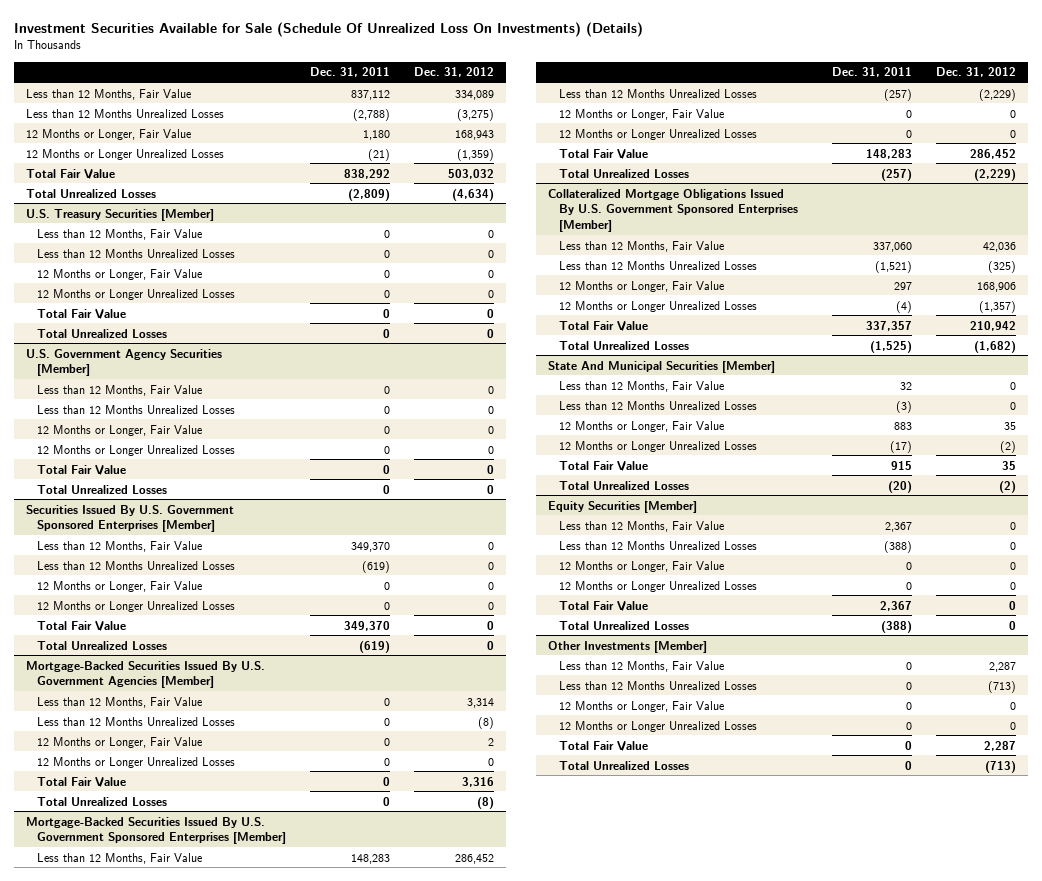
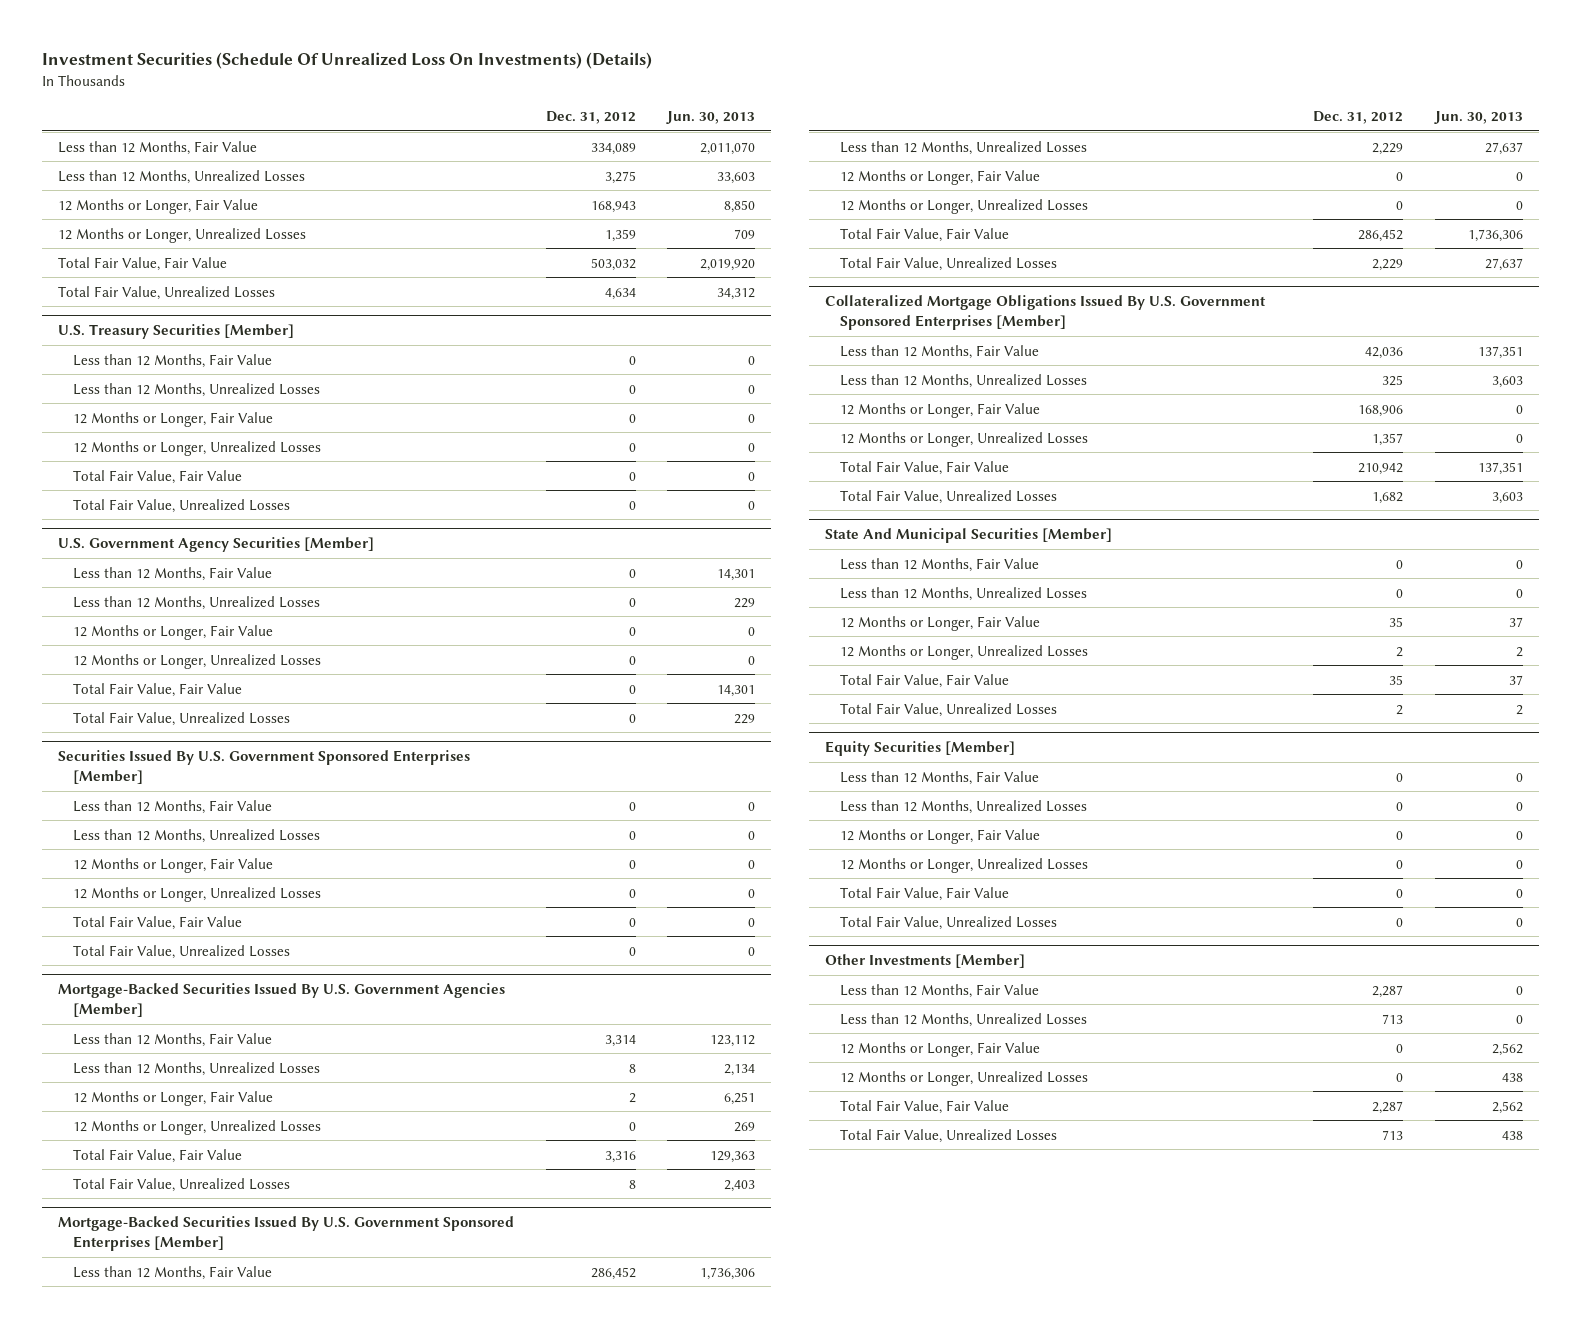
[13,21,643,37] Investment Securities Available for Sale (Schedule Of Unrealized Loss On Investments) (Details) -> [41,52,652,70] Investment Securities (Schedule Of Unrealized Loss On Investments) (Details)
[309,67,390,78] Dec. 31, 2011 -> none
none -> [666,110,756,124] Jun. 30, 2013
[25,108,224,119] Less than 12 Months Unrealized Losses -> [57,169,305,184] Less than 12 Months, Unrealized Losses
[456,108,494,121] (3,275) -> [604,170,636,184] 3,275
[25,148,224,160] 12 Months or Longer Unrealized Losses -> [57,227,306,243] 12 Months or Longer, Unrealized Losses
[456,148,494,161] (1,359) -> [604,228,636,242] 1,359
[25,168,115,180] Total Fair Value -> [57,256,227,271] Total Fair Value, Fair Value
[25,188,156,198] Total Unrealized Losses -> [57,285,275,300] Total Fair Value, Unrealized Losses
[451,188,494,201] (4,634) -> [604,287,636,300] 4,634
[36,248,235,259] Less than 12 Months Unrealized Losses -> [72,382,320,397] Less than 12 Months, Unrealized Losses
[36,288,235,300] 12 Months or Longer Unrealized Losses -> [72,440,321,456] 12 Months or Longer, Unrealized Losses
[36,308,126,320] Total Fair Value -> [72,469,242,484] Total Fair Value, Fair Value
[36,328,167,338] Total Unrealized Losses -> [72,498,290,513] Total Fair Value, Unrealized Losses
[36,404,235,415] Less than 12 Months Unrealized Losses -> [72,595,320,610] Less than 12 Months, Unrealized Losses
[36,444,235,456] 12 Months or Longer Unrealized Losses -> [72,653,321,669] 12 Months or Longer, Unrealized Losses
[36,464,126,476] Total Fair Value -> [72,682,242,697] Total Fair Value, Fair Value
[36,484,167,494] Total Unrealized Losses -> [72,711,290,726] Total Fair Value, Unrealized Losses
[36,560,235,571] Less than 12 Months Unrealized Losses -> [72,828,320,843] Less than 12 Months, Unrealized Losses
[36,600,235,612] 12 Months or Longer Unrealized Losses -> [72,886,321,902] 12 Months or Longer, Unrealized Losses
[36,620,126,632] Total Fair Value -> [72,915,242,930] Total Fair Value, Fair Value
[36,640,167,650] Total Unrealized Losses -> [72,944,290,959] Total Fair Value, Unrealized Losses
[36,716,235,727] Less than 12 Months Unrealized Losses -> [72,1061,320,1076] Less than 12 Months, Unrealized Losses
[477,716,494,729] (8) -> [628,1063,636,1073] 8
[36,756,235,768] 12 Months or Longer Unrealized Losses -> [72,1119,321,1135] 12 Months or Longer, Unrealized Losses
[36,776,126,788] Total Fair Value -> [72,1148,242,1163] Total Fair Value, Fair Value
[36,796,167,806] Total Unrealized Losses -> [72,1177,290,1192] Total Fair Value, Unrealized Losses
[476,796,494,809] (8) -> [628,1179,636,1189] 8
[558,88,757,99] Less than 12 Months Unrealized Losses -> [840,140,1088,155] Less than 12 Months, Unrealized Losses
[978,88,1016,101] (2,229) -> [1371,142,1403,155] 2,229
[558,128,757,140] 12 Months or Longer Unrealized Losses -> [840,198,1089,214] 12 Months or Longer, Unrealized Losses
[558,148,648,160] Total Fair Value -> [840,227,1010,242] Total Fair Value, Fair Value
[558,168,689,178] Total Unrealized Losses -> [840,256,1058,271] Total Fair Value, Unrealized Losses
[973,168,1016,181] (2,229) -> [1371,258,1403,271] 2,229
[558,260,757,271] Less than 12 Months Unrealized Losses -> [840,373,1088,388] Less than 12 Months, Unrealized Losses
[987,260,1016,273] (325) -> [1381,374,1403,386] 325
[558,300,757,312] 12 Months or Longer Unrealized Losses -> [840,431,1089,447] 12 Months or Longer, Unrealized Losses
[978,300,1016,313] (1,357) -> [1371,432,1403,446] 1,357
[558,320,648,332] Total Fair Value -> [840,460,1010,475] Total Fair Value, Fair Value
[558,340,689,350] Total Unrealized Losses -> [840,489,1058,504] Total Fair Value, Unrealized Losses
[973,340,1016,353] (1,682) -> [1371,491,1403,504] 1,682
[558,400,757,411] Less than 12 Months Unrealized Losses -> [840,586,1088,601] Less than 12 Months, Unrealized Losses
[558,440,757,452] 12 Months or Longer Unrealized Losses -> [840,644,1089,660] 12 Months or Longer, Unrealized Losses
[999,440,1016,453] (2) -> [1395,646,1403,657] 2
[558,460,648,472] Total Fair Value -> [840,673,1010,688] Total Fair Value, Fair Value
[558,480,689,490] Total Unrealized Losses -> [840,702,1058,717] Total Fair Value, Unrealized Losses
[998,480,1016,493] (2) -> [1395,704,1403,715] 2
[558,540,757,551] Less than 12 Months Unrealized Losses -> [840,799,1088,814] Less than 12 Months, Unrealized Losses
[558,580,757,592] 12 Months or Longer Unrealized Losses -> [840,857,1089,873] 12 Months or Longer, Unrealized Losses
[558,600,648,612] Total Fair Value -> [840,886,1010,901] Total Fair Value, Fair Value
[558,620,689,630] Total Unrealized Losses -> [840,915,1058,930] Total Fair Value, Unrealized Losses
[558,680,757,691] Less than 12 Months Unrealized Losses -> [840,1012,1088,1027] Less than 12 Months, Unrealized Losses
[987,680,1016,693] (713) -> [1381,1013,1403,1024] 713
[558,720,757,732] 12 Months or Longer Unrealized Losses -> [840,1070,1089,1086] 12 Months or Longer, Unrealized Losses
[558,740,648,752] Total Fair Value -> [840,1099,1010,1114] Total Fair Value, Fair Value
[558,760,689,770] Total Unrealized Losses -> [840,1128,1058,1143] Total Fair Value, Unrealized Losses
[984,760,1016,773] (713) -> [1381,1129,1403,1140] 713

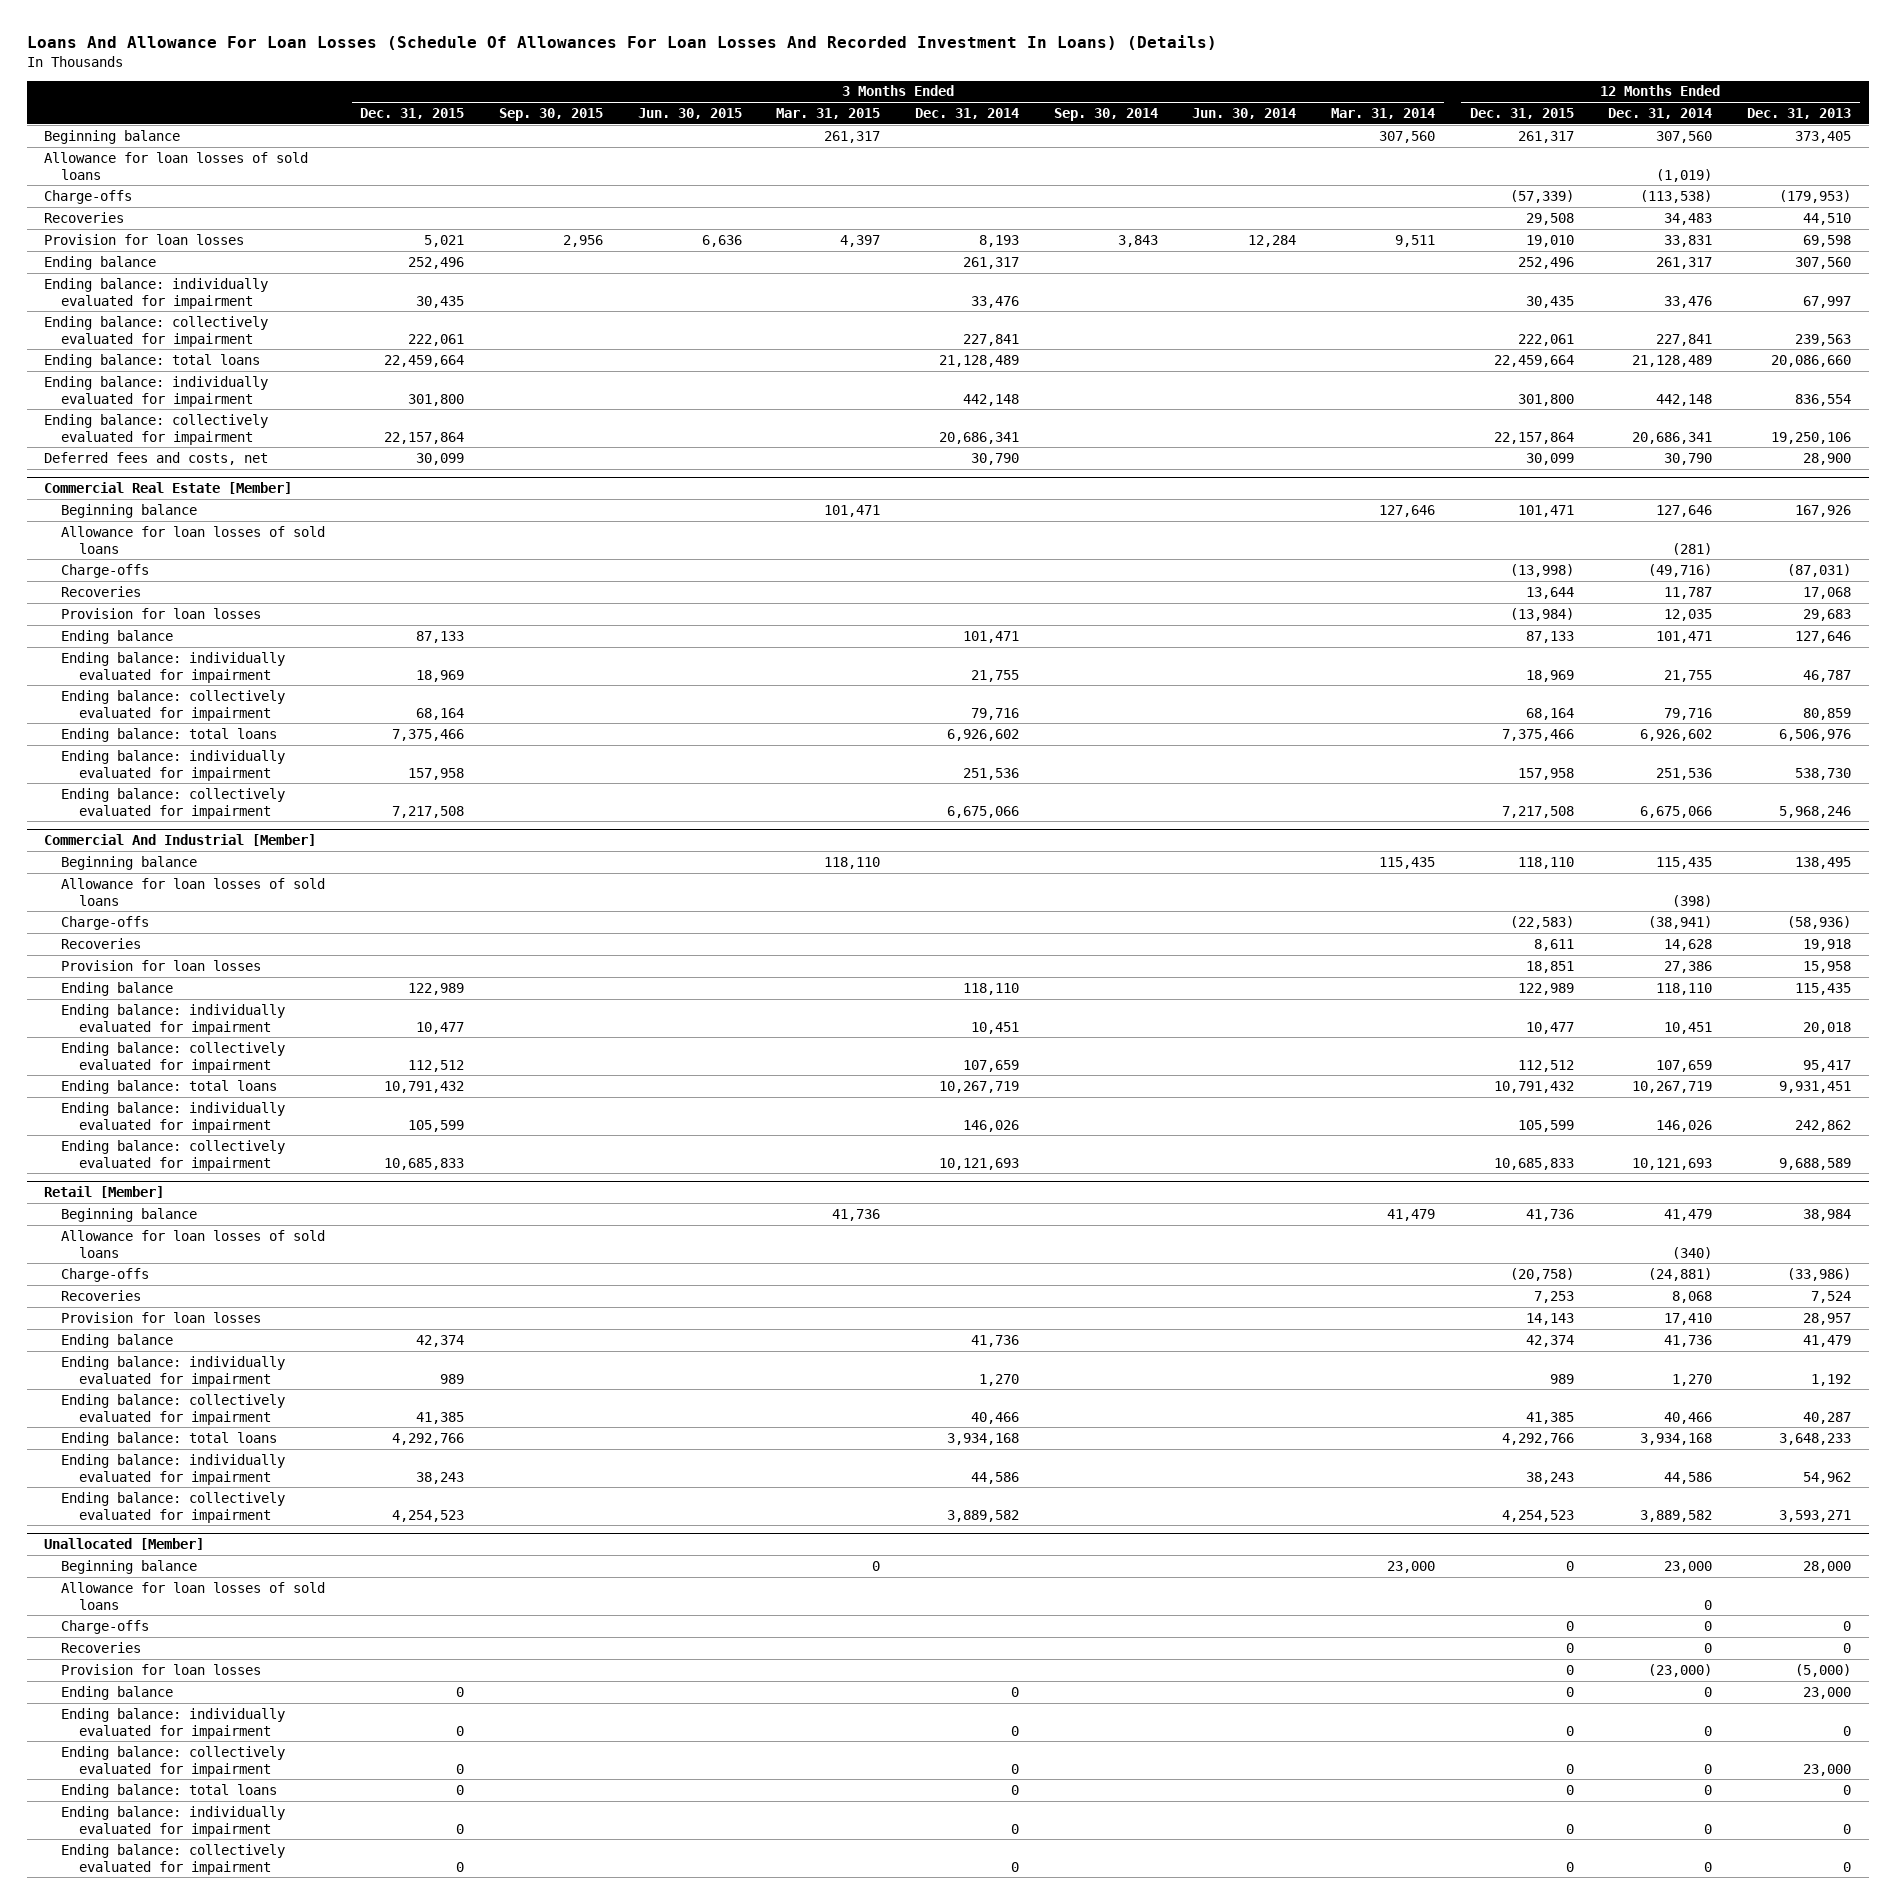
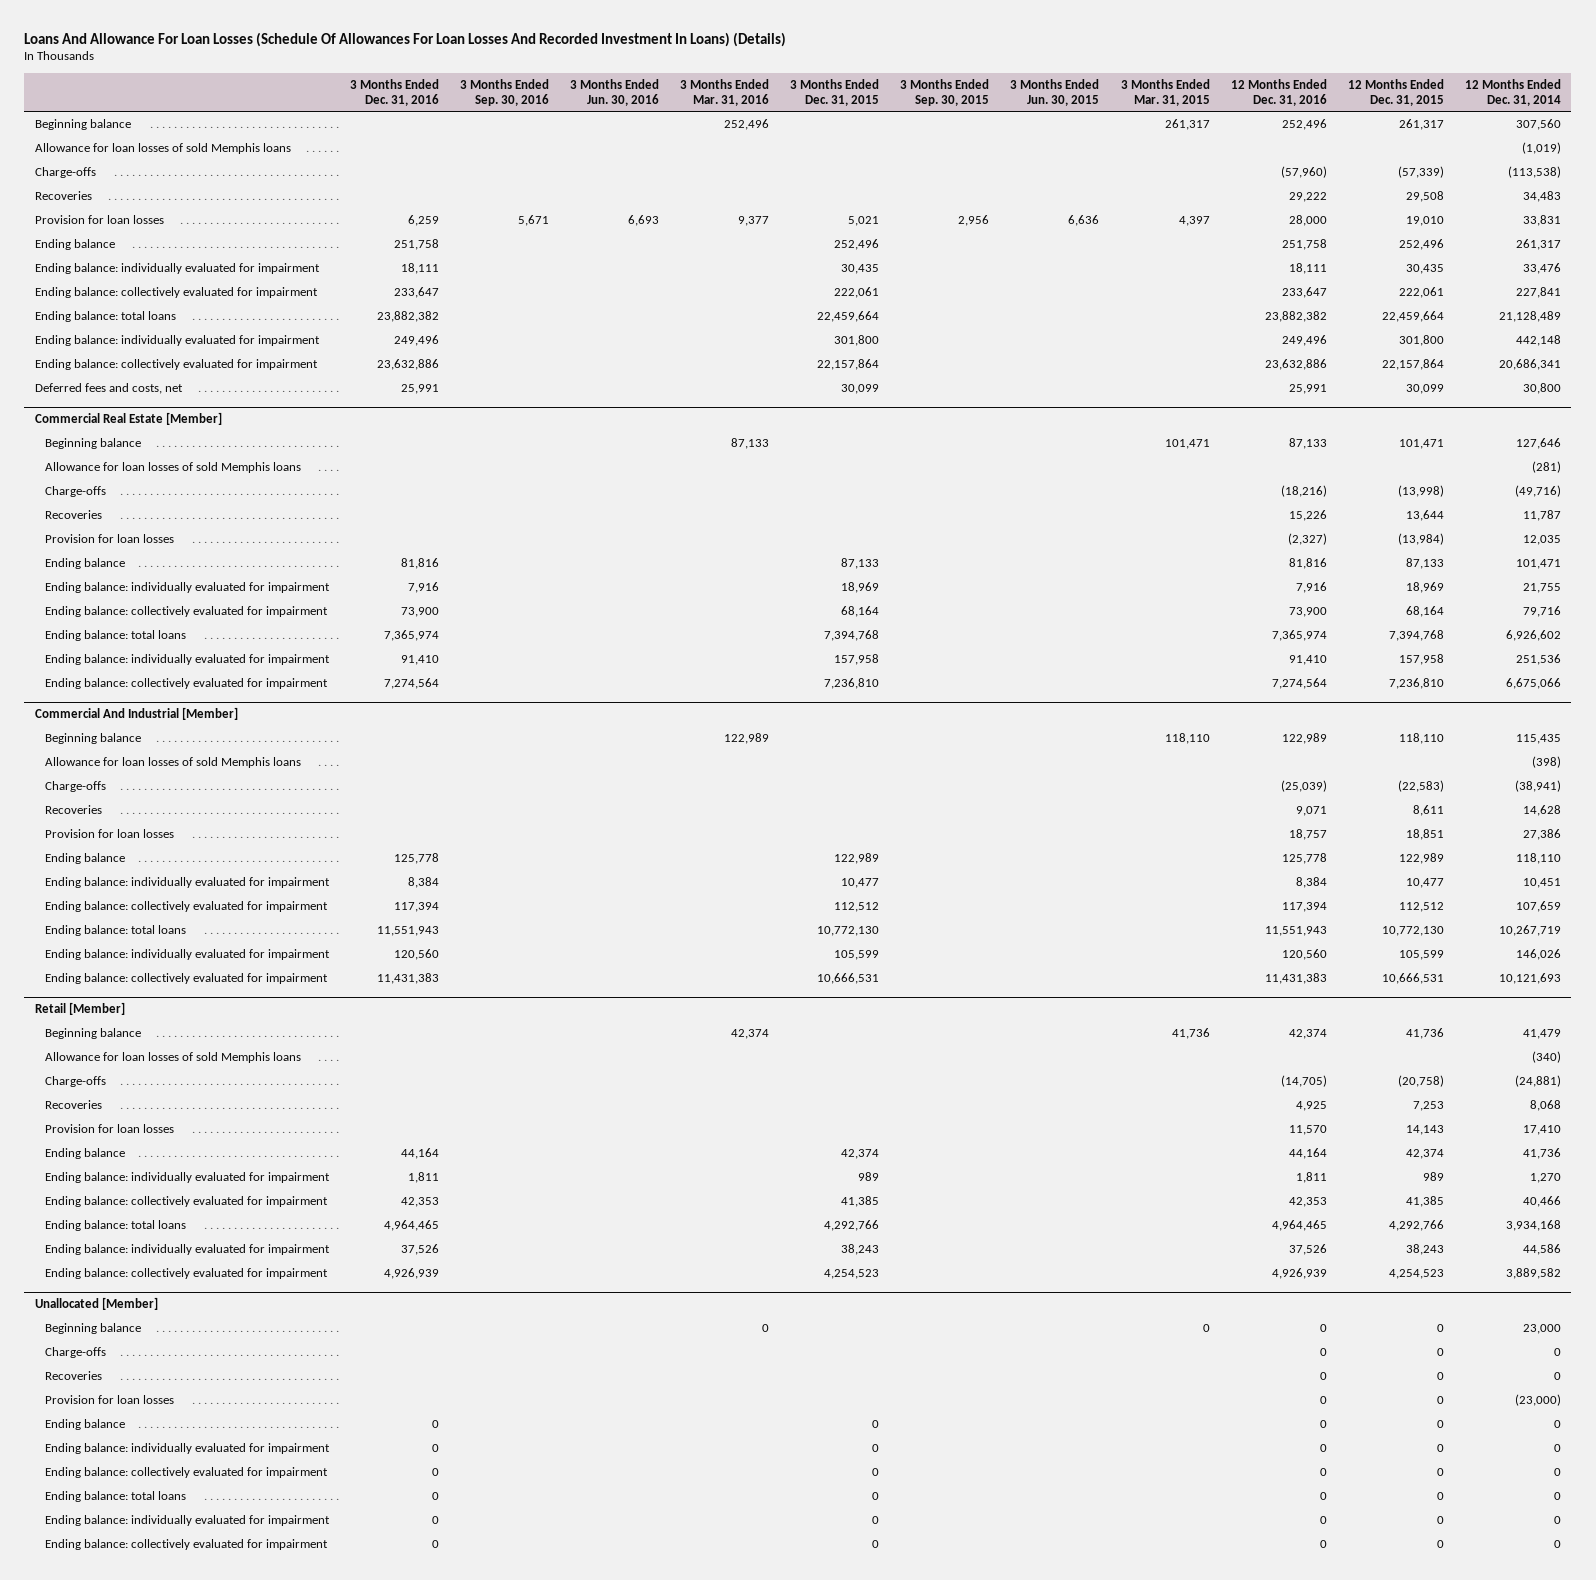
[914,107,1019,119] Dec. 31, 2014 -> none
[1053,107,1158,121] Sep. 30, 2014 -> none
[1192,107,1297,119] Jun. 30, 2014 -> none
[1331,107,1436,119] Mar. 31, 2014 -> none
[1747,107,1852,119] Dec. 31, 2013 -> none
none -> [349,78,439,106] 3 Months Ended Dec. 31, 2016
none -> [459,78,549,106] 3 Months Ended Sep. 30, 2016
none -> [570,78,660,106] 3 Months Ended Jun. 30, 2016
none -> [680,78,770,106] 3 Months Ended Mar. 31, 2016
none -> [1230,78,1327,106] 12 Months Ended Dec. 31, 2016
[44,151,309,180] Allowance for loan losses of sold loans -> [34,142,291,154] Allowance for loan losses of sold Memphis loans
[1664,452,1713,465] 30,790 -> [1522,382,1561,394] 30,800
[61,525,326,554] Allowance for loan losses of sold loans -> [44,461,301,473] Allowance for loan losses of sold Memphis loans
[392,728,465,741] 7,375,466 -> [824,629,880,641] 7,394,768
[1501,728,1574,741] 7,375,466 -> [1388,629,1444,641] 7,394,768
[392,805,465,818] 7,217,508 -> [824,677,880,689] 7,236,810
[1501,805,1574,818] 7,217,508 -> [1388,677,1444,689] 7,236,810
[61,877,326,906] Allowance for loan losses of sold loans -> [44,756,301,768] Allowance for loan losses of sold Memphis loans
[384,1080,465,1093] 10,791,432 -> [817,925,880,936] 10,772,130
[1493,1080,1574,1093] 10,791,432 -> [1381,925,1444,936] 10,772,130
[384,1157,465,1170] 10,685,833 -> [817,972,880,984] 10,666,531
[1493,1157,1574,1170] 10,685,833 -> [1381,972,1444,984] 10,666,531
[61,1229,326,1258] Allowance for loan losses of sold loans -> [44,1051,301,1063] Allowance for loan losses of sold Memphis loans
[61,1581,326,1610] Allowance for loan losses of sold loans -> none

